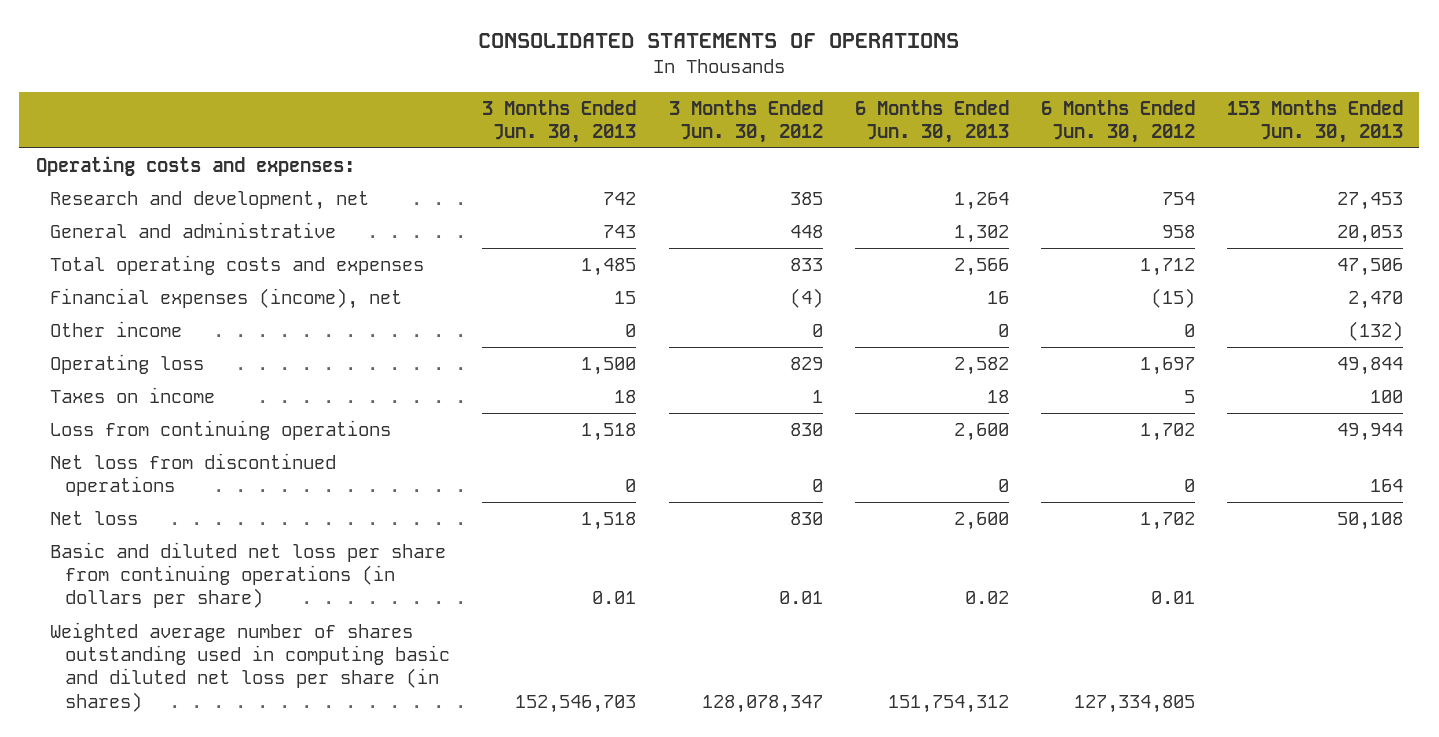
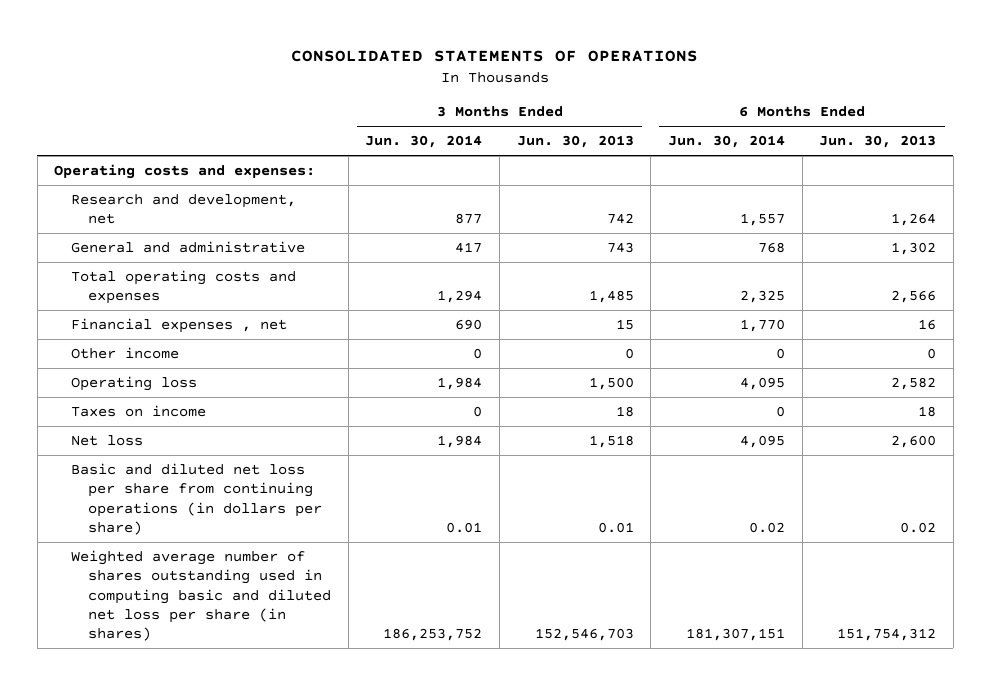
[668,99,823,143] 3 Months Ended Jun. 30, 2012 -> none
[1041,99,1196,143] 6 Months Ended Jun. 30, 2012 -> none
[1227,99,1404,143] 153 Months Ended Jun. 30, 2013 -> none
none -> [365,135,483,149] Jun. 30, 2014
none -> [667,135,785,149] Jun. 30, 2014
[50,288,403,310] Financial expenses (income), net -> [71,318,288,334] Financial expenses , net
[50,420,392,441] Loss from continuing operations -> none
[50,453,337,497] Net loss from discontinued operations -> none

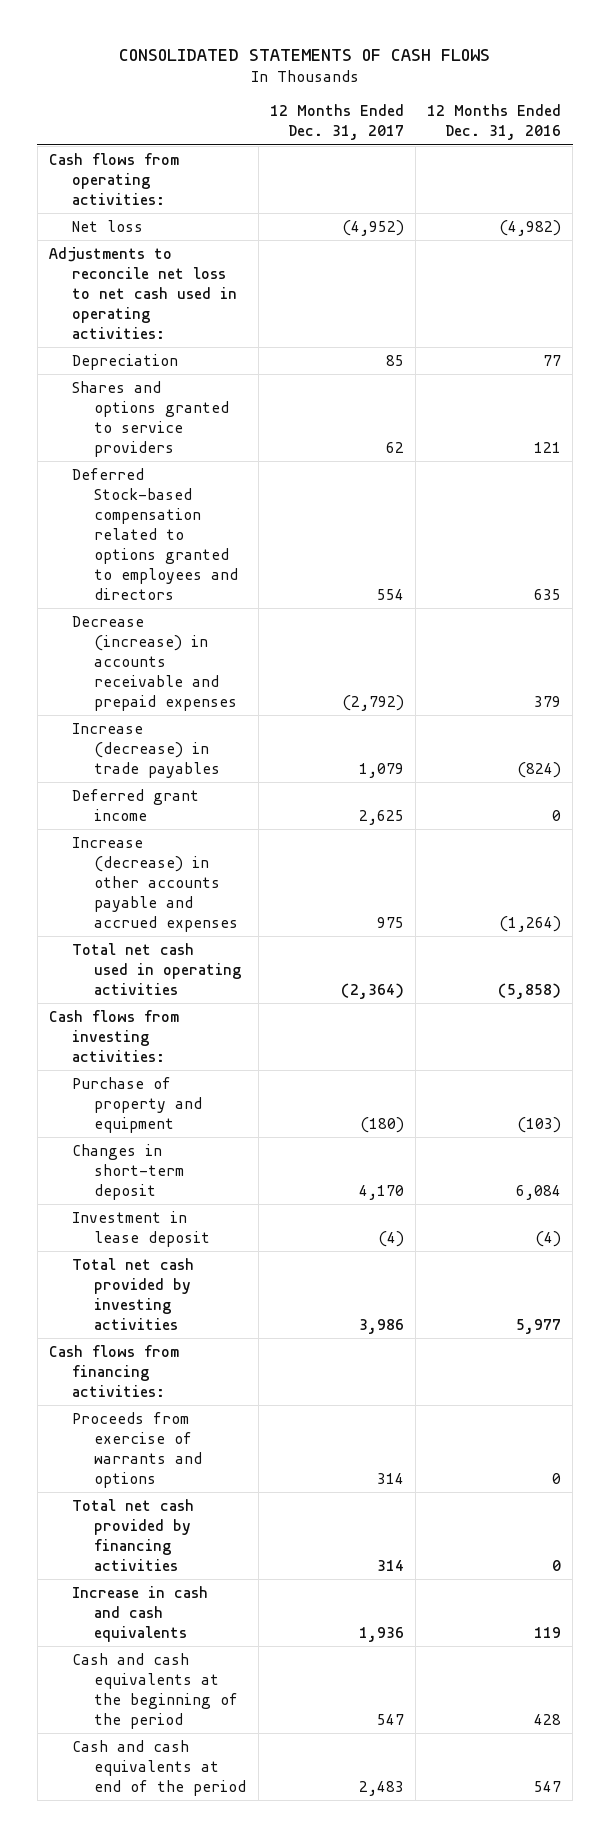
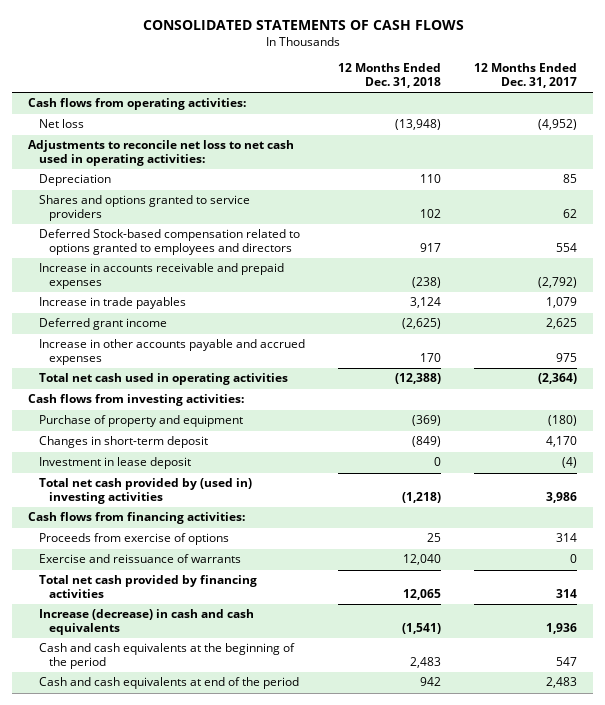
[426,104,561,141] 12 Months Ended Dec. 31, 2016 -> none
none -> [337,63,441,89] 12 Months Ended Dec. 31, 2018
[71,615,238,711] Decrease (increase) in accounts receivable and prepaid expenses -> [38,263,284,290] Increase in accounts receivable and prepaid expenses
[71,722,221,778] Increase (decrease) in trade payables -> [38,297,186,310] Increase in trade payables
[71,836,239,932] Increase (decrease) in other accounts payable and accrued expenses -> [38,339,305,366] Increase in other accounts payable and accrued expenses
[71,1257,194,1330] Total net cash provided by investing activities -> [38,478,252,505] Total net cash provided by (used in) investing activities
none -> [38,533,229,546] Proceeds from exercise of options
[71,1411,203,1488] Proceeds from exercise of warrants and options -> [38,554,241,564] Exercise and reissuance of warrants
[376,1472,404,1484] 314 -> [569,554,577,564] 0
[71,1585,208,1642] Increase in cash and cash equivalents -> [38,609,254,636] Increase (decrease) in cash and cash equivalents

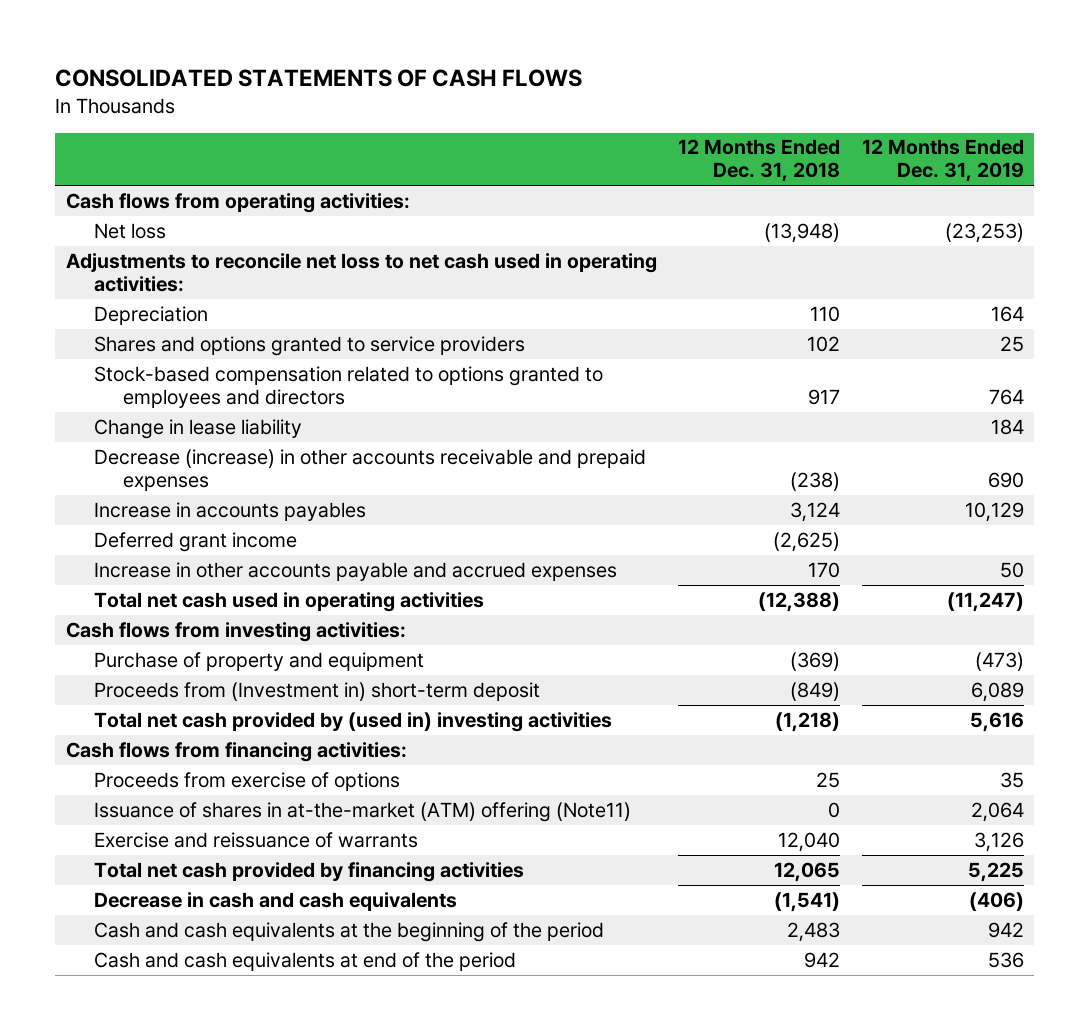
[473,63,577,89] 12 Months Ended Dec. 31, 2017 -> none
none -> [861,139,1024,183] 12 Months Ended Dec. 31, 2019
[38,229,300,256] Deferred Stock-based compensation related to options granted to employees and directors -> [94,365,604,408] Stock-based compensation related to options granted to employees and directors
none -> [94,418,303,439] Change in lease liability
[38,263,284,290] Increase in accounts receivable and prepaid expenses -> [94,448,647,491] Decrease (increase) in other accounts receivable and prepaid expenses
[38,297,186,310] Increase in trade payables -> [94,501,367,521] Increase in accounts payables
[38,457,191,470] Investment in lease deposit -> none
[38,436,208,449] Changes in short-term deposit -> [94,681,541,701] Proceeds from (Investment in) short-term deposit
none -> [94,801,632,822] Issuance of shares in at-the-market (ATM) offering (Note11)
[38,609,254,636] Increase (decrease) in cash and cash equivalents -> [94,891,458,911] Decrease in cash and cash equivalents

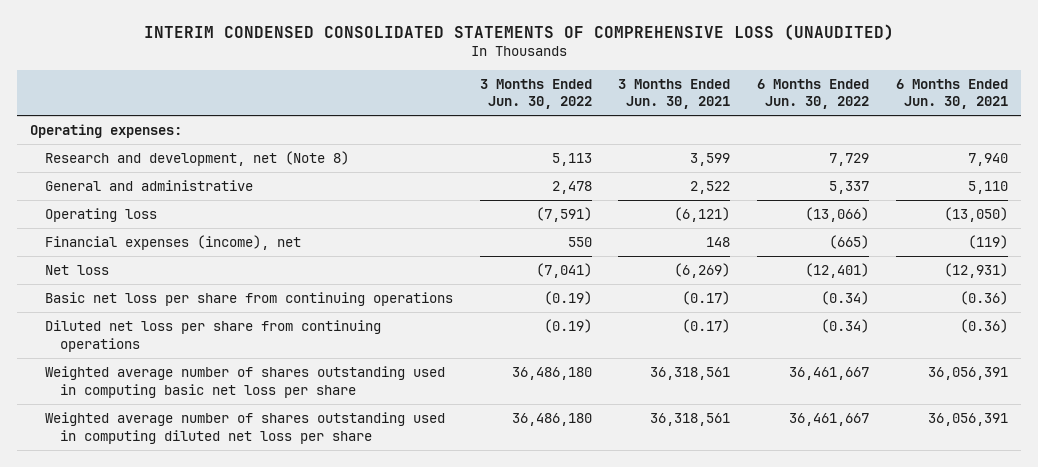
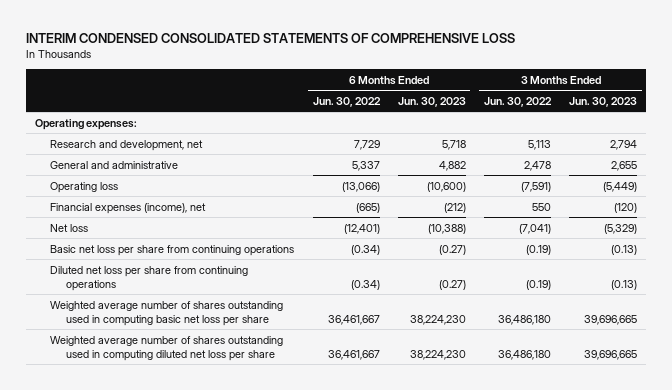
[143,23,894,40] INTERIM CONDENSED CONSOLIDATED STATEMENTS OF COMPREHENSIVE LOSS (UNAUDITED) -> [25,32,515,43] INTERIM CONDENSED CONSOLIDATED STATEMENTS OF COMPREHENSIVE LOSS
[618,78,731,110] 3 Months Ended Jun. 30, 2021 -> none
[895,78,1008,110] 6 Months Ended Jun. 30, 2021 -> none
none -> [397,96,466,107] Jun. 30, 2023
none -> [569,96,638,107] Jun. 30, 2023
[44,150,349,166] Research and development, net (Note 8) -> [50,139,204,151] Research and development, net

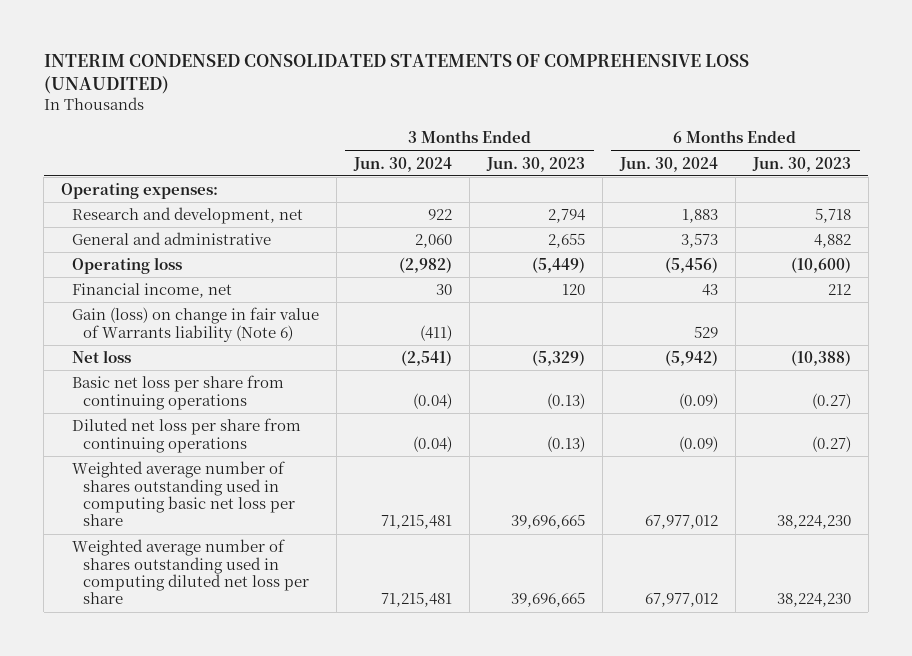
[25,32,515,43] INTERIM CONDENSED CONSOLIDATED STATEMENTS OF COMPREHENSIVE LOSS -> [43,54,749,95] INTERIM CONDENSED CONSOLIDATED STATEMENTS OF COMPREHENSIVE LOSS (UNAUDITED)
[312,96,381,107] Jun. 30, 2022 -> none
[483,96,552,107] Jun. 30, 2022 -> none
none -> [353,156,453,172] Jun. 30, 2024
none -> [619,156,719,172] Jun. 30, 2024
[50,202,207,214] Financial expenses (income), net -> [72,283,233,299] Financial income, net
[443,202,466,213] (212) -> [827,284,851,296] 212
[614,202,638,213] (120) -> [562,284,586,296] 120
none -> [72,307,320,342] Gain (loss) on change in fair value of Warrants liability (Note 6)

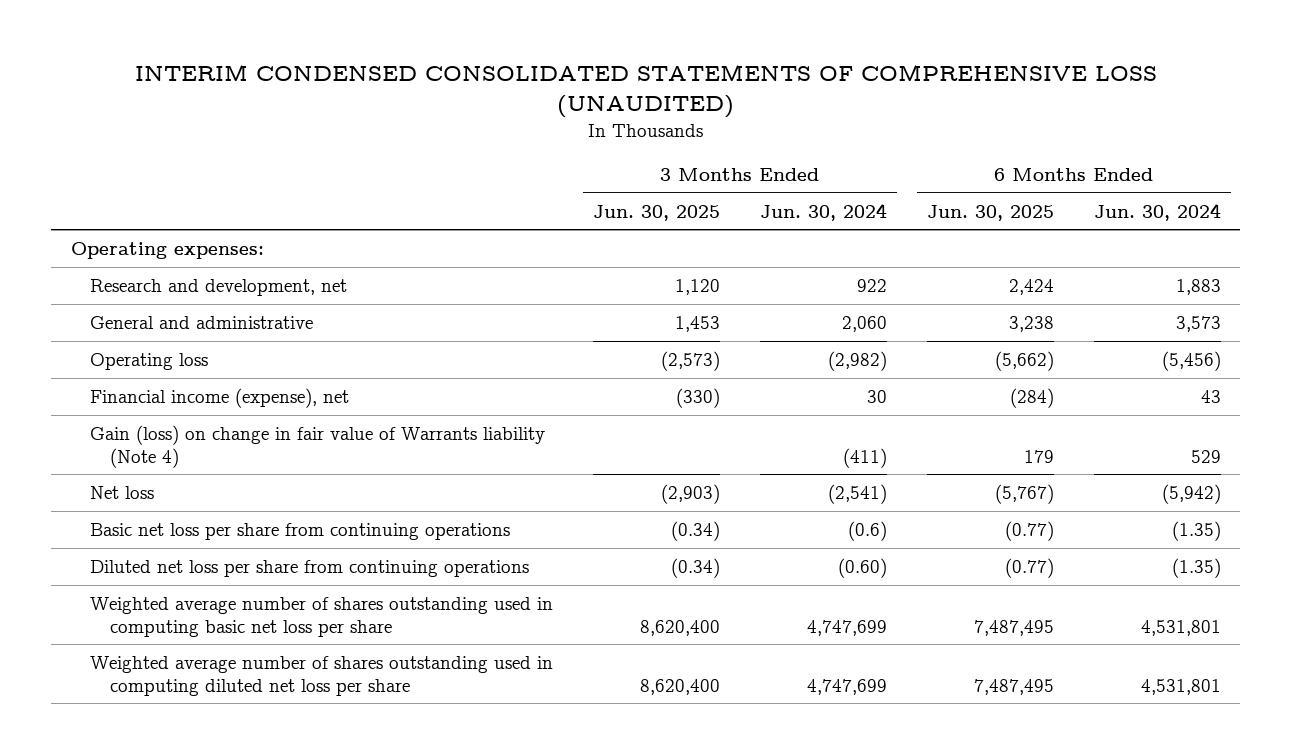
[486,156,586,172] Jun. 30, 2023 -> none
[751,156,851,172] Jun. 30, 2023 -> none
none -> [593,204,721,221] Jun. 30, 2025
none -> [926,204,1054,221] Jun. 30, 2025
[72,283,233,299] Financial income, net -> [90,388,350,409] Financial income (expense), net
[72,307,320,342] Gain (loss) on change in fair value of Warrants liability (Note 6) -> [90,425,546,468] Gain (loss) on change in fair value of Warrants liability (Note 4)
[413,392,453,409] (0.04) -> [848,521,888,542] (0.6)
[679,392,719,409] (0.09) -> [1171,521,1221,542] (1.35)
[413,435,453,452] (0.04) -> [838,558,888,579] (0.60)
[679,435,719,452] (0.09) -> [1171,558,1221,579] (1.35)
[381,514,453,530] 71,215,481 -> [807,619,888,636] 4,747,699
[645,515,719,530] 67,977,012 -> [1140,619,1221,636] 4,531,801
[381,592,453,608] 71,215,481 -> [807,678,888,695] 4,747,699
[645,593,719,608] 67,977,012 -> [1140,678,1221,695] 4,531,801

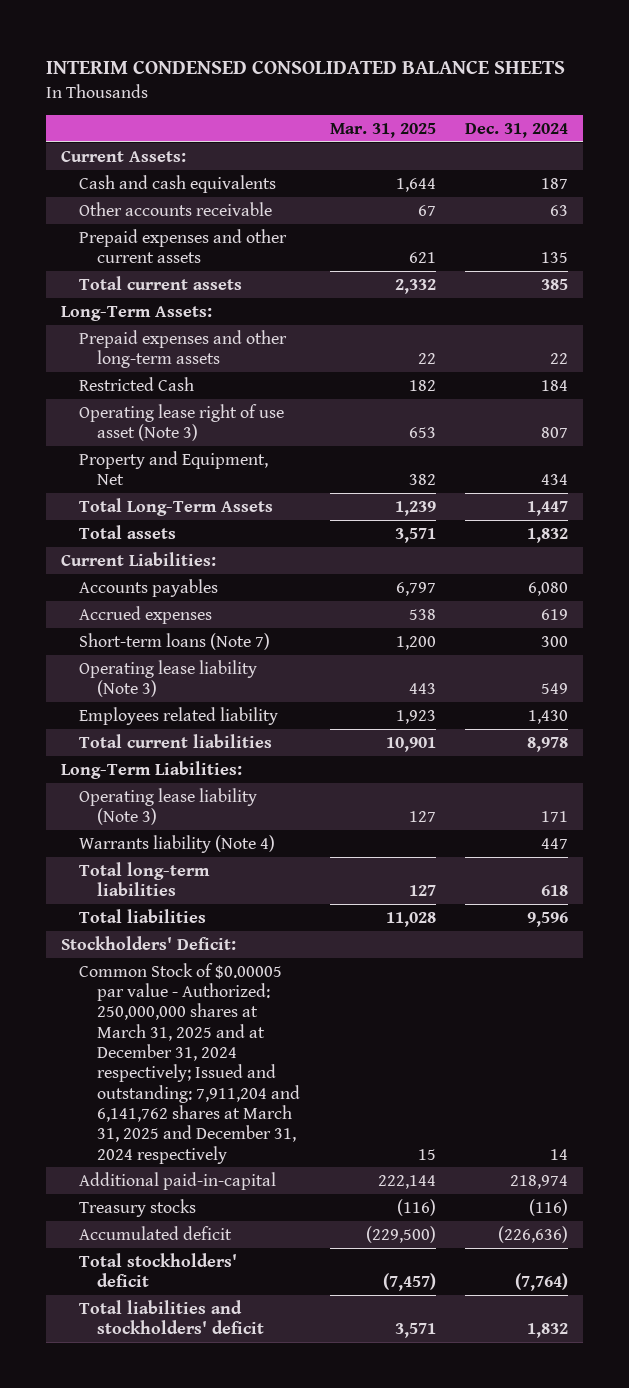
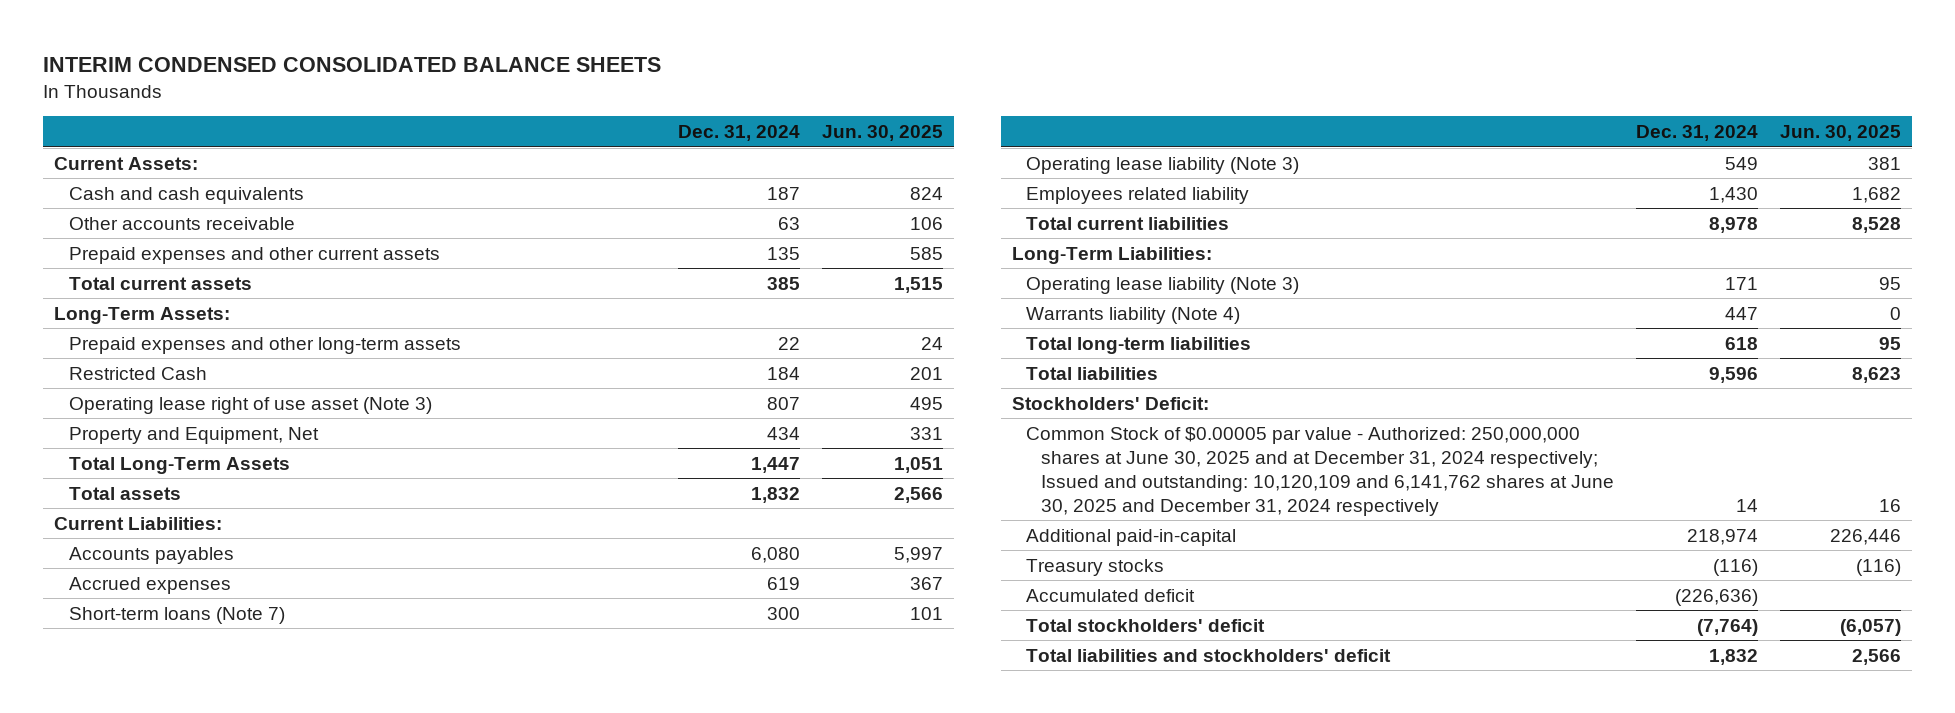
[329,122,436,138] Mar. 31, 2025 -> none
none -> [821,124,943,141] Jun. 30, 2025
[79,962,301,1164] Common Stock of $0.00005 par value - Authorized: 250,000,000 shares at March 31, 2025 and at December 31, 2024 respectively; Issued and outstanding: 7,911,204 and 6,141,762 shares at March 31, 2025 and December 31, 2024 respectively -> [1026,426,1615,516] Common Stock of $0.00005 par value - Authorized: 250,000,000 shares at June 30, 2025 and at December 31, 2024 respectively; Issued and outstanding: 10,120,109 and 6,141,762 shares at June 30, 2025 and December 31, 2024 respectively

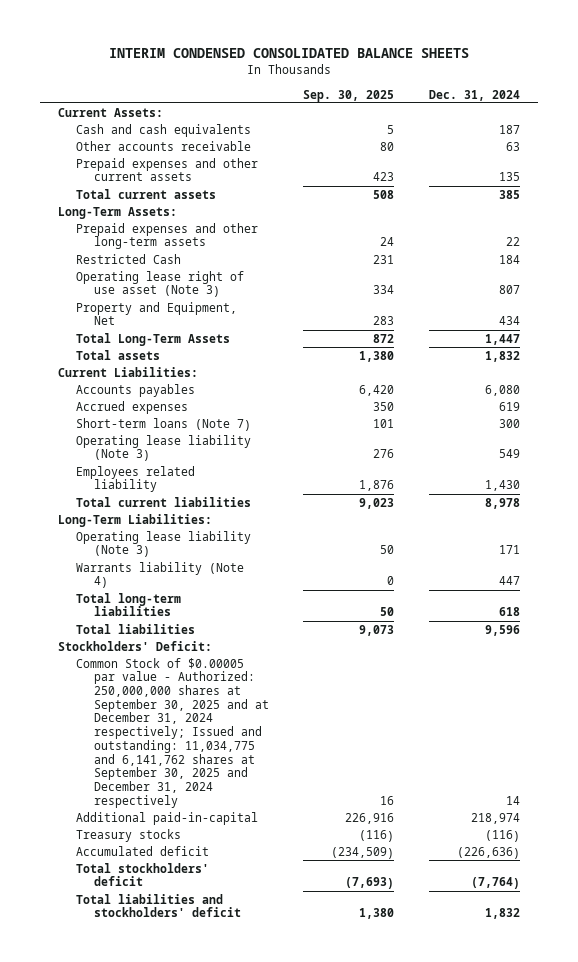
[821,124,943,141] Jun. 30, 2025 -> none
none -> [303,89,395,102] Sep. 30, 2025
[1026,426,1615,516] Common Stock of $0.00005 par value - Authorized: 250,000,000 shares at June 30, 2025 and at December 31, 2024 respectively; Issued and outstanding: 10,120,109 and 6,141,762 shares at June 30, 2025 and December 31, 2024 respectively -> [75,657,269,808] Common Stock of $0.00005 par value - Authorized: 250,000,000 shares at September 30, 2025 and at December 31, 2024 respectively; Issued and outstanding: 11,034,775 and 6,141,762 shares at September 30, 2025 and December 31, 2024 respectively

